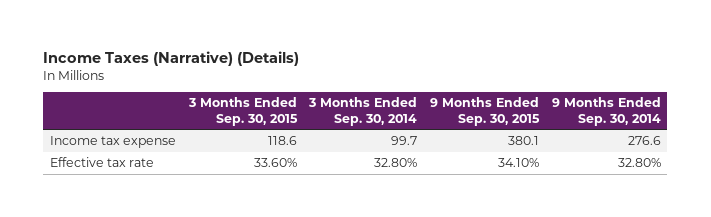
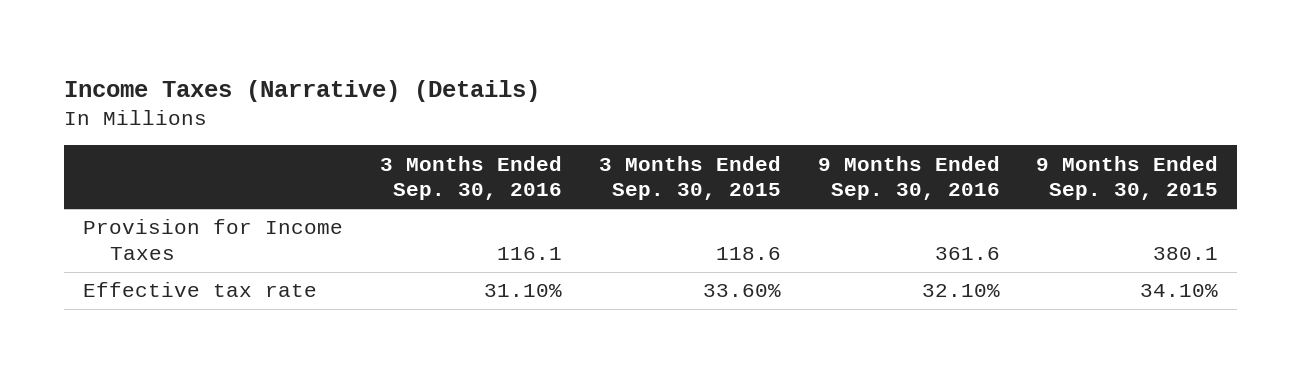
[308,97,418,126] 3 Months Ended Sep. 30, 2014 -> none
[551,97,661,126] 9 Months Ended Sep. 30, 2014 -> none
none -> [379,155,562,201] 3 Months Ended Sep. 30, 2016
none -> [817,155,1000,201] 9 Months Ended Sep. 30, 2016
[49,136,176,149] Income tax expense -> [82,219,343,260] Provision for Income Taxes

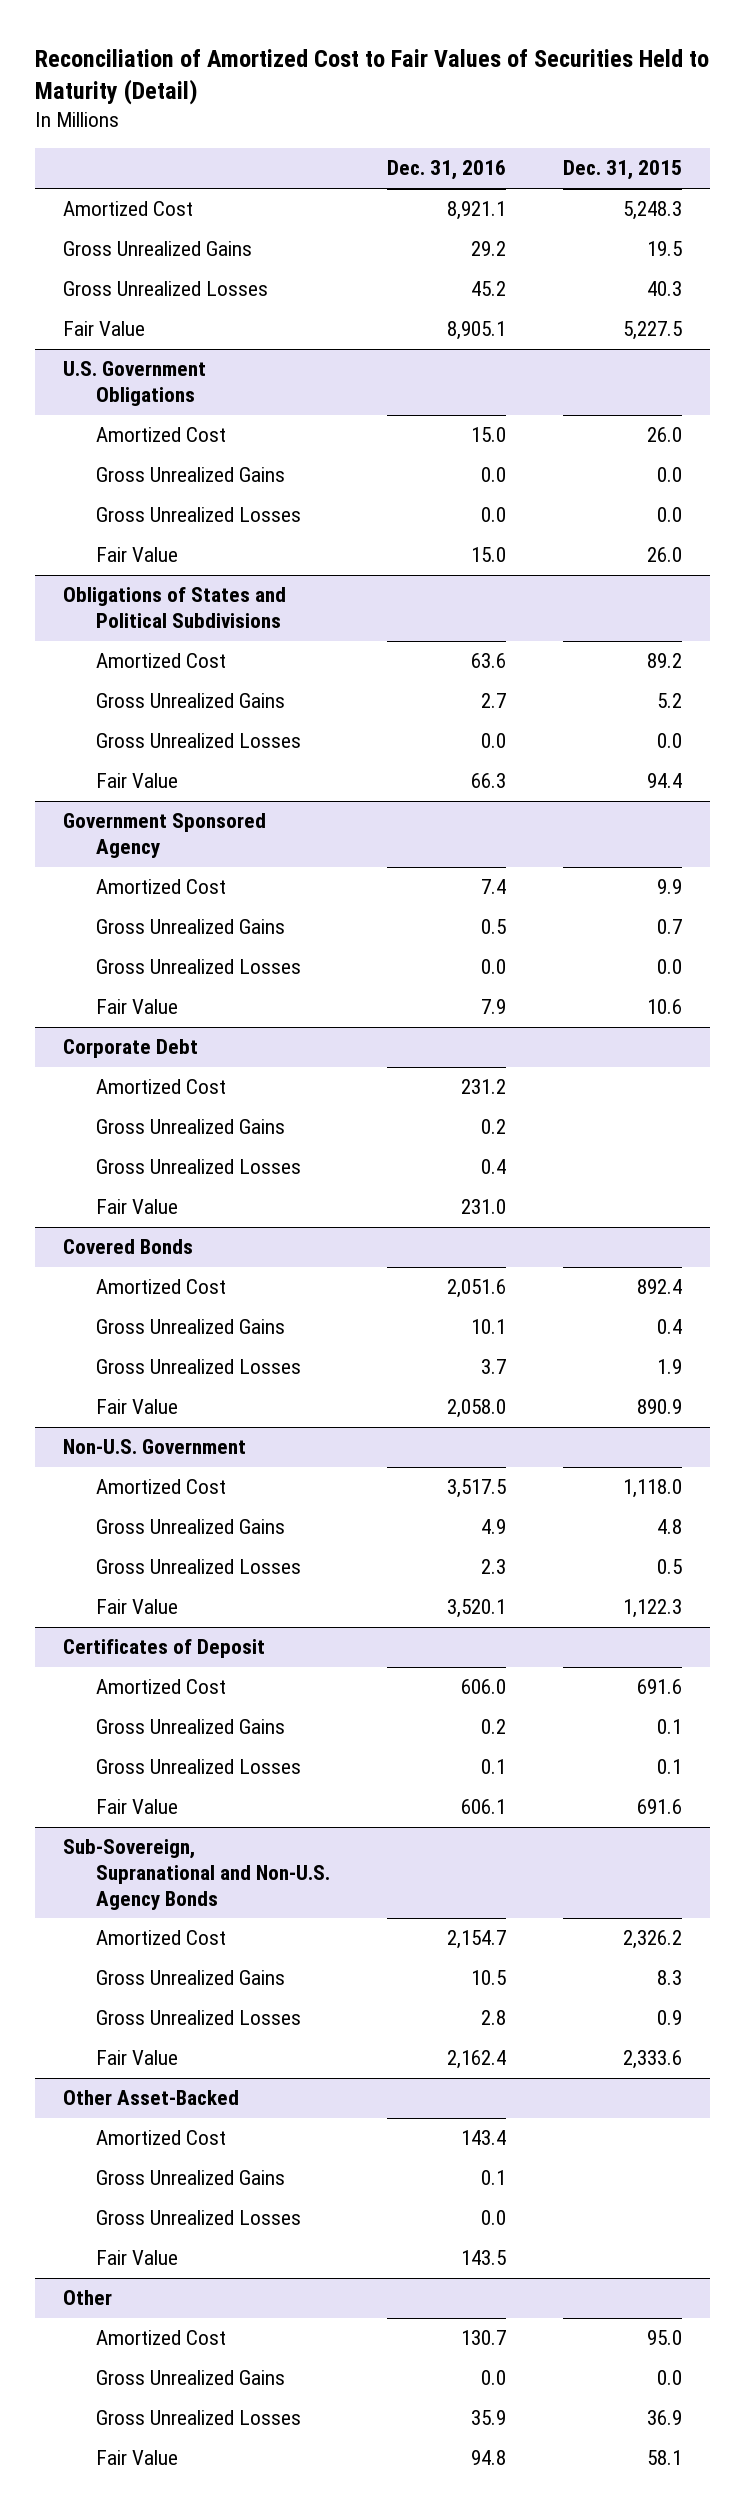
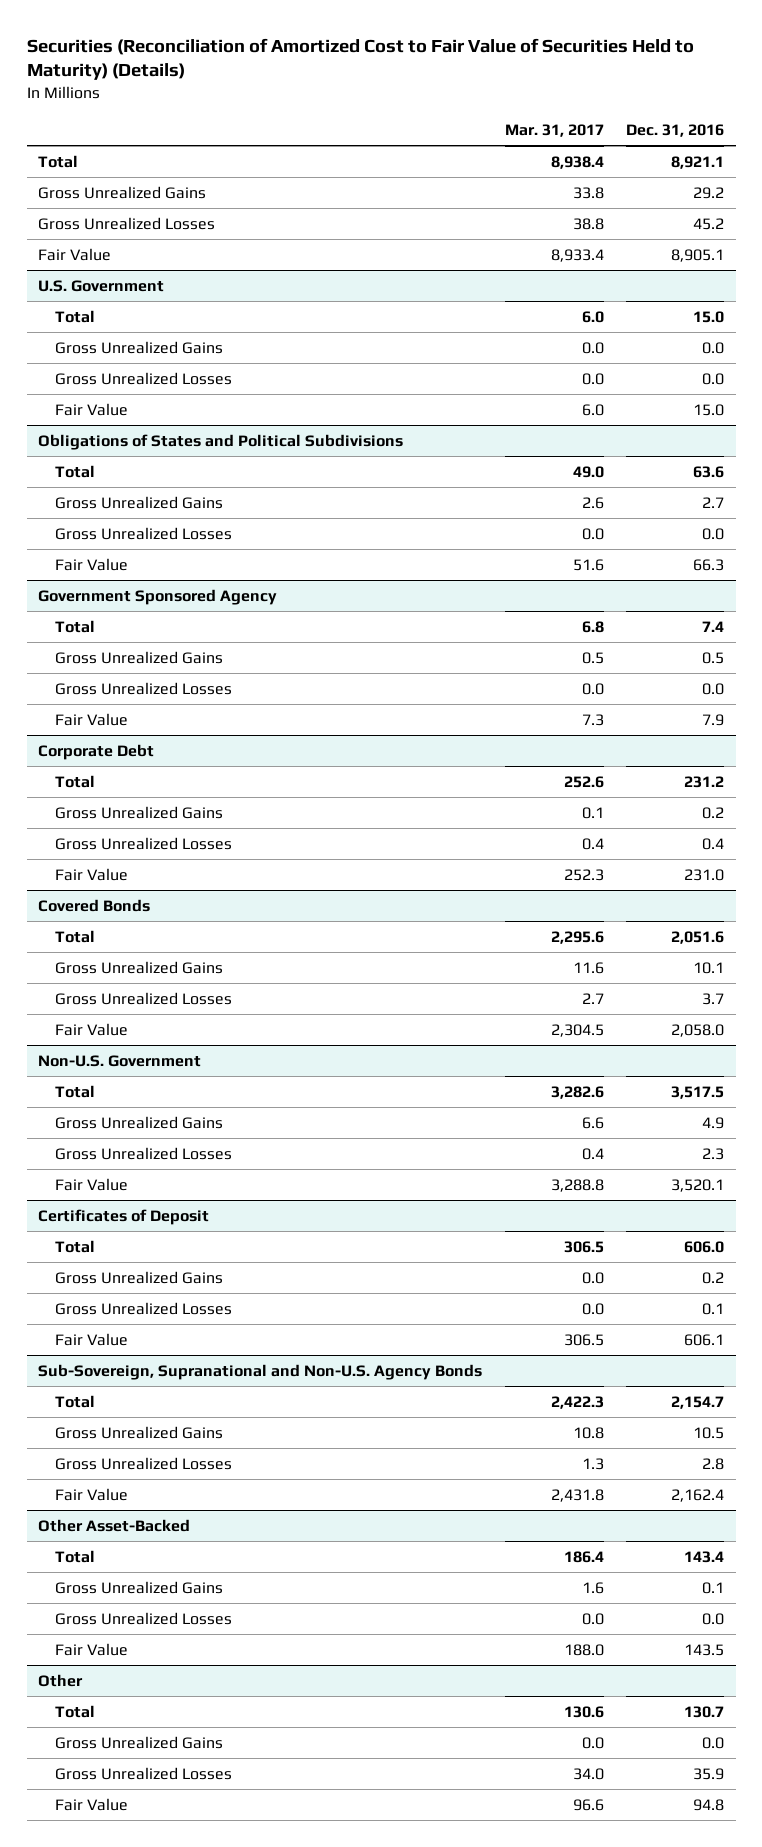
[34,48,709,106] Reconciliation of Amortized Cost to Fair Values of Securities Held to Maturity (Detail) -> [26,37,694,81] Securities (Reconciliation of Amortized Cost to Fair Value of Securities Held to Maturity) (Details)
[562,160,682,181] Dec. 31, 2015 -> none
none -> [504,123,604,137] Mar. 31, 2017
[63,201,194,217] Amortized Cost -> [37,154,78,168] Total
[63,361,207,407] U.S. Government Obligations -> [37,279,164,292] U.S. Government
[95,427,226,443] Amortized Cost -> [55,309,96,323] Total
[95,653,226,669] Amortized Cost -> [55,464,96,478] Total
[95,879,226,895] Amortized Cost -> [55,619,96,633] Total
[95,1079,226,1095] Amortized Cost -> [55,774,96,788] Total
[95,1279,226,1295] Amortized Cost -> [55,929,96,943] Total
[95,1479,226,1495] Amortized Cost -> [55,1084,96,1098] Total
[95,1679,226,1695] Amortized Cost -> [55,1239,96,1253] Total
[95,1930,226,1946] Amortized Cost -> [55,1394,96,1408] Total
[95,2130,226,2146] Amortized Cost -> [55,1549,96,1563] Total
[95,2330,226,2346] Amortized Cost -> [55,1704,96,1718] Total

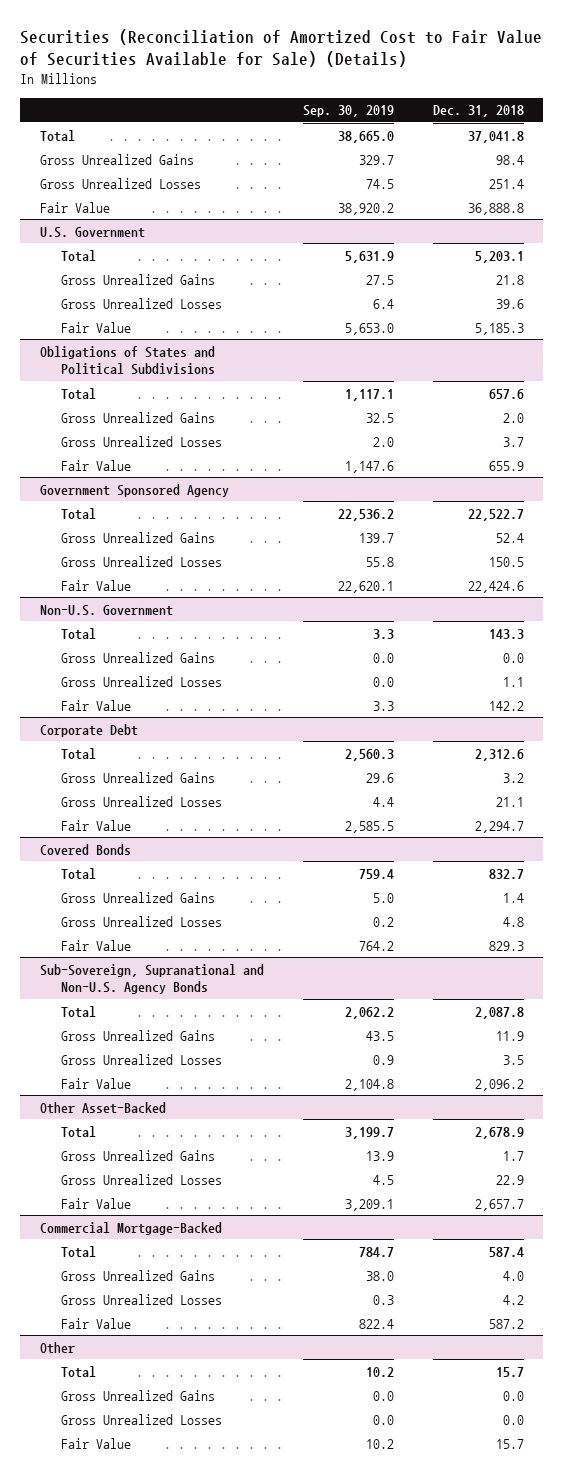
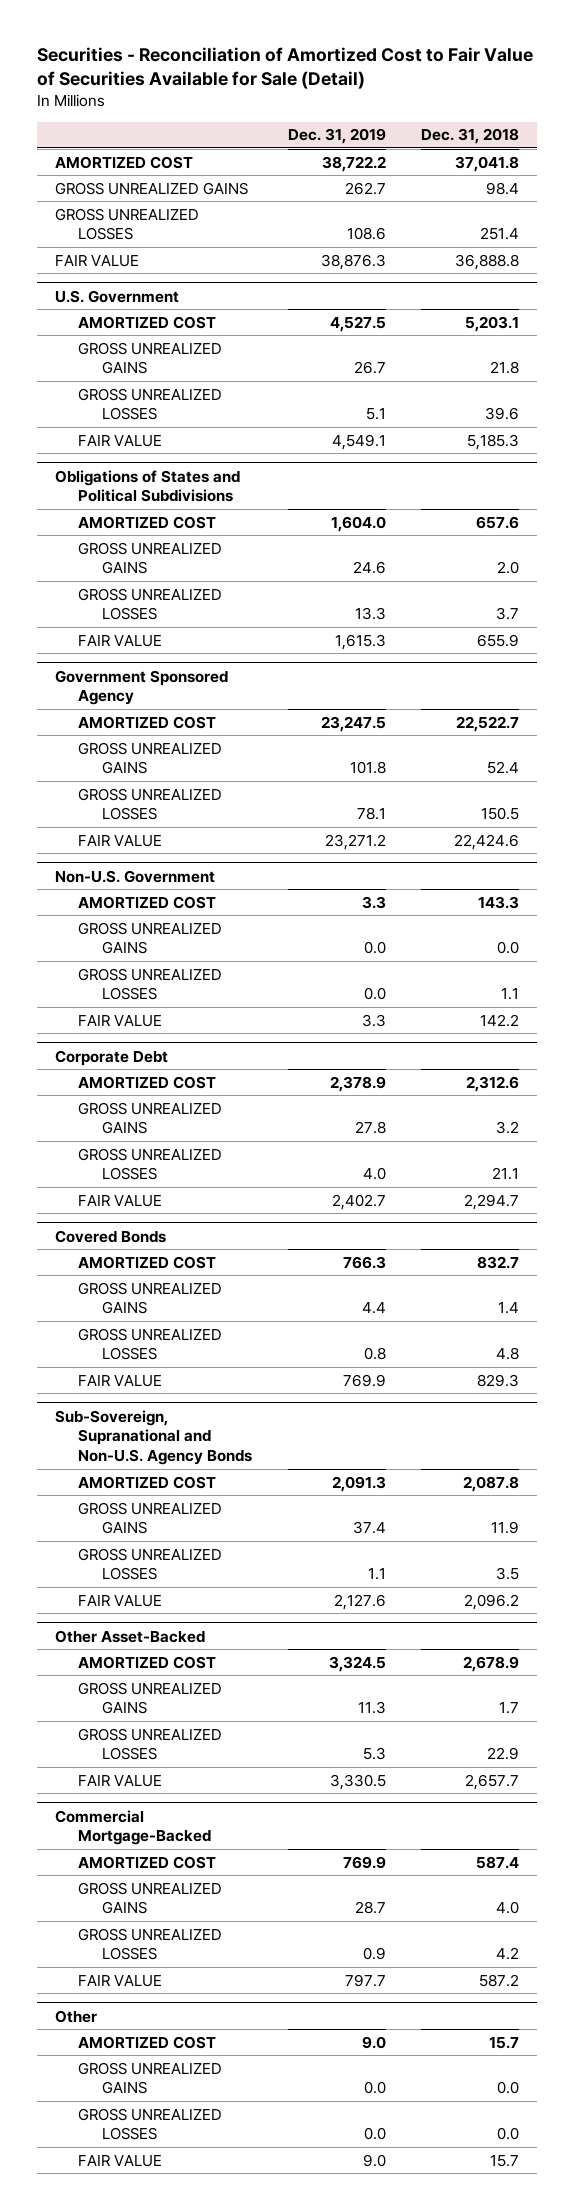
[20,29,543,68] Securities (Reconciliation of Amortized Cost to Fair Value of Securities Available for Sale) (Details) -> [37,47,534,90] Securities - Reconciliation of Amortized Cost to Fair Value of Securities Available for Sale (Detail)
[302,105,394,118] Sep. 30, 2019 -> none
none -> [287,128,386,145] Dec. 31, 2019
[39,129,75,142] Total -> [54,155,193,169] AMORTIZED COST
[39,153,194,165] Gross Unrealized Gains -> [54,181,248,195] GROSS UNREALIZED GAINS
[39,177,201,189] Gross Unrealized Losses -> [54,207,199,241] GROSS UNREALIZED LOSSES
[39,201,110,213] Fair Value -> [54,254,139,267] FAIR VALUE
[60,249,96,262] Total -> [78,315,217,329] AMORTIZED COST
[60,273,215,285] Gross Unrealized Gains -> [78,341,223,375] GROSS UNREALIZED GAINS
[60,297,222,309] Gross Unrealized Losses -> [78,387,223,421] GROSS UNREALIZED LOSSES
[60,321,131,333] Fair Value -> [78,434,163,447] FAIR VALUE
[60,387,96,400] Total -> [78,515,217,529] AMORTIZED COST
[60,411,215,423] Gross Unrealized Gains -> [78,541,223,575] GROSS UNREALIZED GAINS
[60,435,222,447] Gross Unrealized Losses -> [78,587,223,621] GROSS UNREALIZED LOSSES
[60,459,131,471] Fair Value -> [78,634,163,647] FAIR VALUE
[60,507,96,520] Total -> [78,715,217,729] AMORTIZED COST
[60,531,215,543] Gross Unrealized Gains -> [78,741,223,775] GROSS UNREALIZED GAINS
[60,555,222,567] Gross Unrealized Losses -> [78,787,223,821] GROSS UNREALIZED LOSSES
[60,579,131,591] Fair Value -> [78,834,163,847] FAIR VALUE
[60,627,96,640] Total -> [78,895,217,909] AMORTIZED COST
[60,651,215,663] Gross Unrealized Gains -> [78,921,223,955] GROSS UNREALIZED GAINS
[60,675,222,687] Gross Unrealized Losses -> [78,967,223,1001] GROSS UNREALIZED LOSSES
[60,699,131,711] Fair Value -> [78,1014,163,1027] FAIR VALUE
[60,747,96,760] Total -> [78,1075,217,1089] AMORTIZED COST
[60,771,215,783] Gross Unrealized Gains -> [78,1101,223,1135] GROSS UNREALIZED GAINS
[60,795,222,807] Gross Unrealized Losses -> [78,1147,223,1181] GROSS UNREALIZED LOSSES
[60,819,131,831] Fair Value -> [78,1194,163,1207] FAIR VALUE
[60,867,96,880] Total -> [78,1255,217,1269] AMORTIZED COST
[60,891,215,903] Gross Unrealized Gains -> [78,1281,223,1315] GROSS UNREALIZED GAINS
[60,915,222,927] Gross Unrealized Losses -> [78,1327,223,1361] GROSS UNREALIZED LOSSES
[60,939,131,951] Fair Value -> [78,1374,163,1387] FAIR VALUE
[60,1005,96,1018] Total -> [78,1475,217,1489] AMORTIZED COST
[60,1029,215,1041] Gross Unrealized Gains -> [78,1501,223,1535] GROSS UNREALIZED GAINS
[60,1053,222,1065] Gross Unrealized Losses -> [78,1547,223,1581] GROSS UNREALIZED LOSSES
[60,1077,131,1089] Fair Value -> [78,1594,163,1607] FAIR VALUE
[60,1125,96,1138] Total -> [78,1655,217,1669] AMORTIZED COST
[60,1149,215,1161] Gross Unrealized Gains -> [78,1681,223,1715] GROSS UNREALIZED GAINS
[60,1173,222,1185] Gross Unrealized Losses -> [78,1727,223,1761] GROSS UNREALIZED LOSSES
[60,1197,131,1209] Fair Value -> [78,1774,163,1787] FAIR VALUE
[60,1245,96,1258] Total -> [78,1855,217,1869] AMORTIZED COST
[60,1269,215,1281] Gross Unrealized Gains -> [78,1881,223,1915] GROSS UNREALIZED GAINS
[60,1293,222,1305] Gross Unrealized Losses -> [78,1927,223,1961] GROSS UNREALIZED LOSSES
[60,1317,131,1329] Fair Value -> [78,1974,163,1987] FAIR VALUE
[60,1365,96,1378] Total -> [78,2035,217,2049] AMORTIZED COST
[60,1389,215,1401] Gross Unrealized Gains -> [78,2061,223,2095] GROSS UNREALIZED GAINS
[60,1413,222,1425] Gross Unrealized Losses -> [78,2107,223,2141] GROSS UNREALIZED LOSSES
[60,1437,131,1449] Fair Value -> [78,2154,163,2167] FAIR VALUE

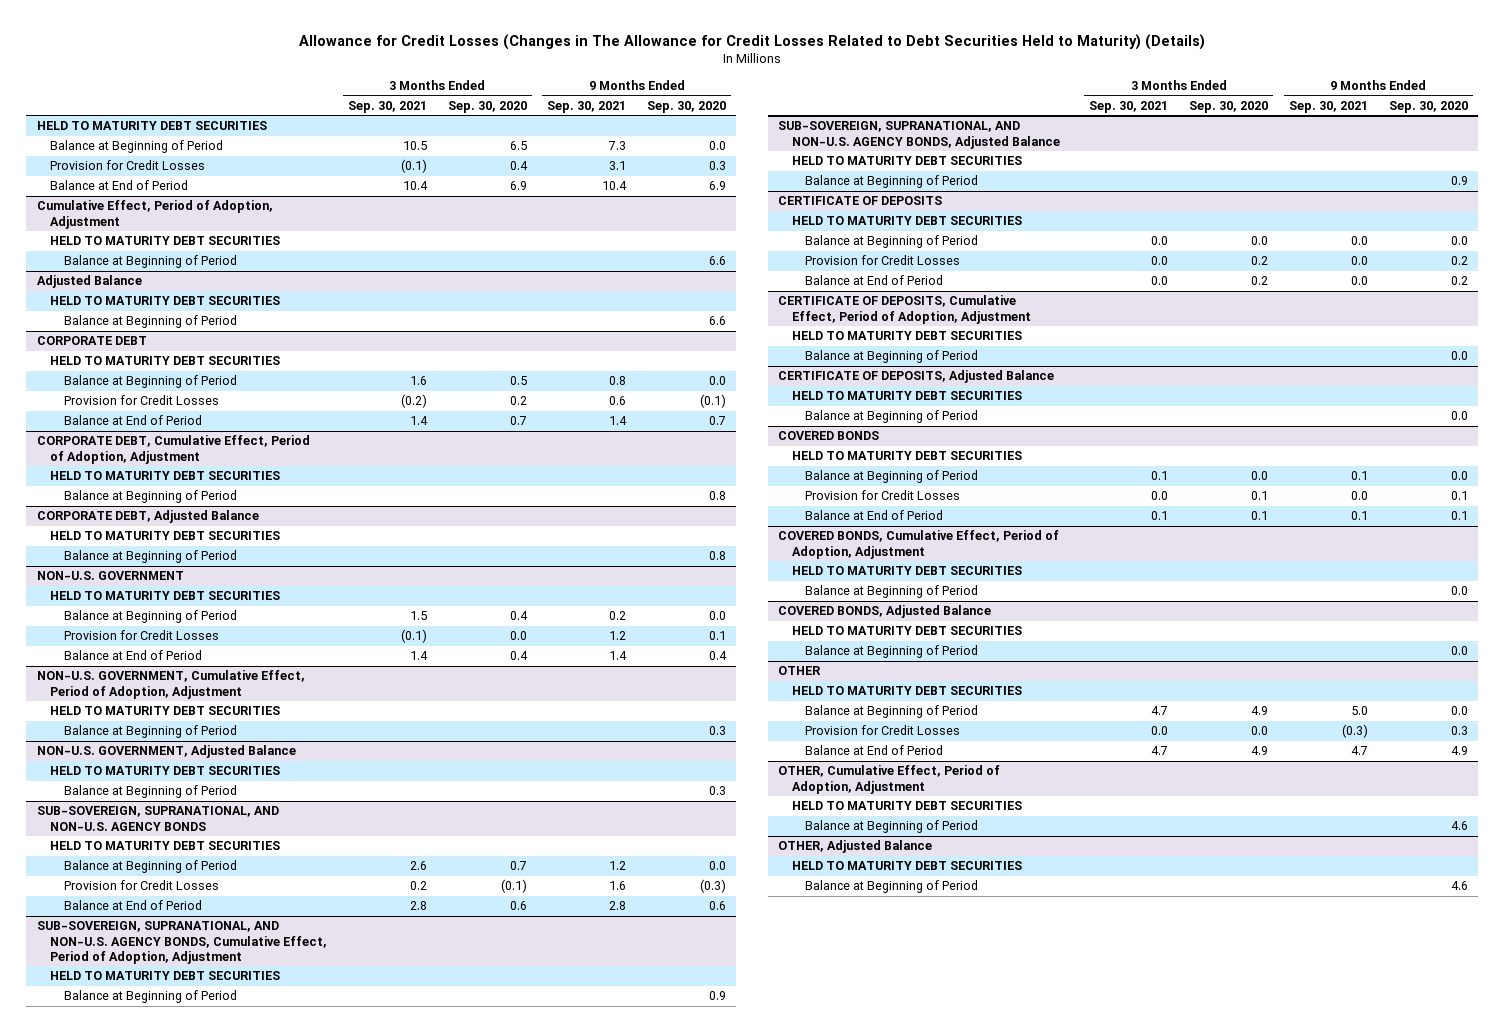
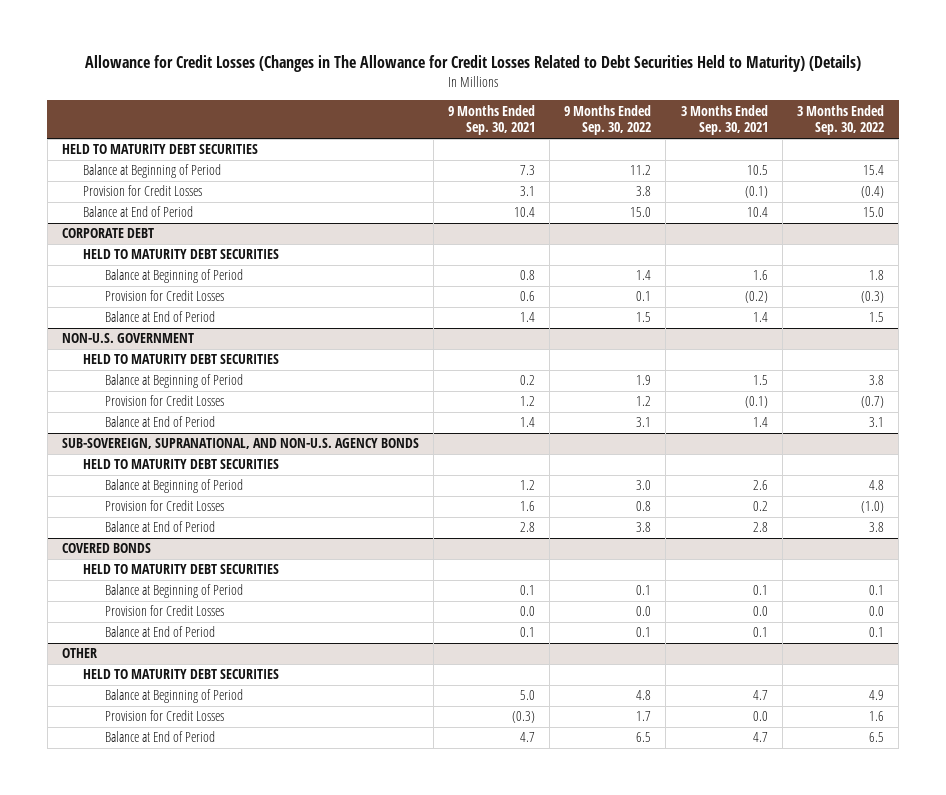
[447,100,527,113] Sep. 30, 2020 -> none
[647,100,727,113] Sep. 30, 2020 -> none
none -> [564,104,652,136] 9 Months Ended Sep. 30, 2022
none -> [796,104,884,136] 3 Months Ended Sep. 30, 2022
[36,200,273,229] Cumulative Effect, Period of Adoption, Adjustment -> none
[50,236,281,246] HELD TO MATURITY DEBT SECURITIES -> none
[63,255,237,269] Balance at Beginning of Period -> none
[36,275,142,289] Adjusted Balance -> none
[50,296,281,306] HELD TO MATURITY DEBT SECURITIES -> none
[63,315,237,329] Balance at Beginning of Period -> none
[36,435,310,464] CORPORATE DEBT, Cumulative Effect, Period of Adoption, Adjustment -> none
[50,471,281,481] HELD TO MATURITY DEBT SECURITIES -> none
[63,490,237,504] Balance at Beginning of Period -> none
[36,510,259,524] CORPORATE DEBT, Adjusted Balance -> none
[50,531,281,541] HELD TO MATURITY DEBT SECURITIES -> none
[63,550,237,564] Balance at Beginning of Period -> none
[36,670,305,699] NON-U.S. GOVERNMENT, Cumulative Effect, Period of Adoption, Adjustment -> none
[50,706,281,716] HELD TO MATURITY DEBT SECURITIES -> none
[63,725,237,739] Balance at Beginning of Period -> none
[36,745,296,759] NON-U.S. GOVERNMENT, Adjusted Balance -> none
[50,766,281,776] HELD TO MATURITY DEBT SECURITIES -> none
[63,785,237,799] Balance at Beginning of Period -> none
[36,921,328,964] SUB-SOVEREIGN, SUPRANATIONAL, AND NON-U.S. AGENCY BONDS, Cumulative Effect, Period of Adoption, Adjustment -> none
[50,971,281,981] HELD TO MATURITY DEBT SECURITIES -> none
[63,990,237,1004] Balance at Beginning of Period -> none
[778,121,1060,149] SUB-SOVEREIGN, SUPRANATIONAL, AND NON-U.S. AGENCY BONDS, Adjusted Balance -> none
[791,156,1022,166] HELD TO MATURITY DEBT SECURITIES -> none
[805,175,979,189] Balance at Beginning of Period -> none
[778,196,943,206] CERTIFICATE OF DEPOSITS -> none
[791,216,1022,226] HELD TO MATURITY DEBT SECURITIES -> none
[805,235,979,249] Balance at Beginning of Period -> none
[805,255,961,266] Provision for Credit Losses -> none
[805,275,944,286] Balance at End of Period -> none
[778,295,1031,324] CERTIFICATE OF DEPOSITS, Cumulative Effect, Period of Adoption, Adjustment -> none
[791,331,1022,341] HELD TO MATURITY DEBT SECURITIES -> none
[805,350,979,364] Balance at Beginning of Period -> none
[778,370,1055,384] CERTIFICATE OF DEPOSITS, Adjusted Balance -> none
[791,391,1022,401] HELD TO MATURITY DEBT SECURITIES -> none
[805,410,979,424] Balance at Beginning of Period -> none
[778,530,1060,559] COVERED BONDS, Cumulative Effect, Period of Adoption, Adjustment -> none
[791,566,1022,576] HELD TO MATURITY DEBT SECURITIES -> none
[805,585,979,599] Balance at Beginning of Period -> none
[778,605,992,619] COVERED BONDS, Adjusted Balance -> none
[791,626,1022,636] HELD TO MATURITY DEBT SECURITIES -> none
[805,645,979,659] Balance at Beginning of Period -> none
[778,765,1001,794] OTHER, Cumulative Effect, Period of Adoption, Adjustment -> none
[791,801,1022,811] HELD TO MATURITY DEBT SECURITIES -> none
[805,820,979,834] Balance at Beginning of Period -> none
[778,840,933,854] OTHER, Adjusted Balance -> none
[791,861,1022,871] HELD TO MATURITY DEBT SECURITIES -> none
[805,880,979,894] Balance at Beginning of Period -> none

